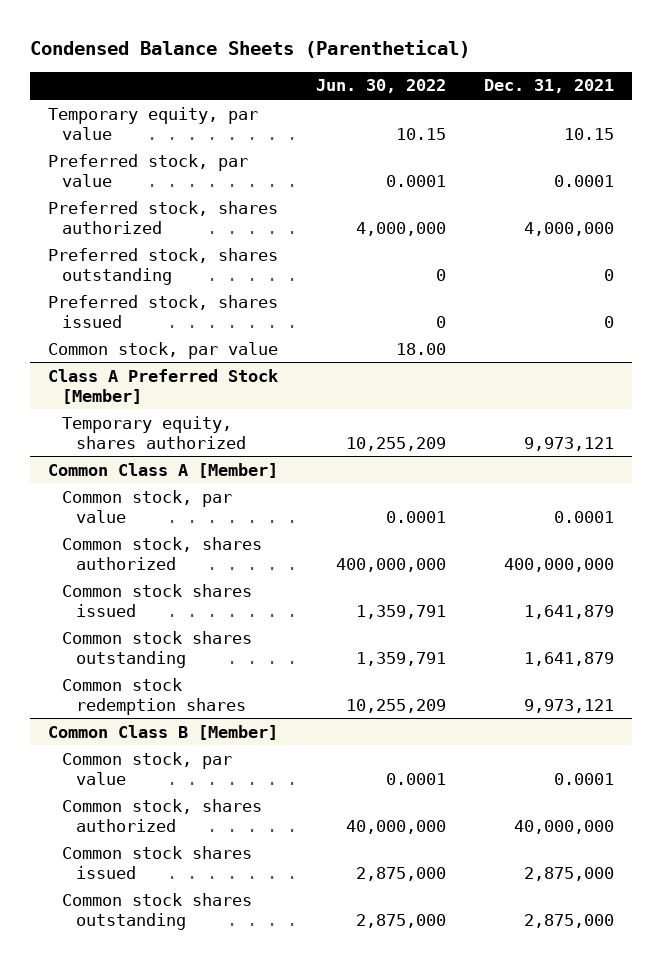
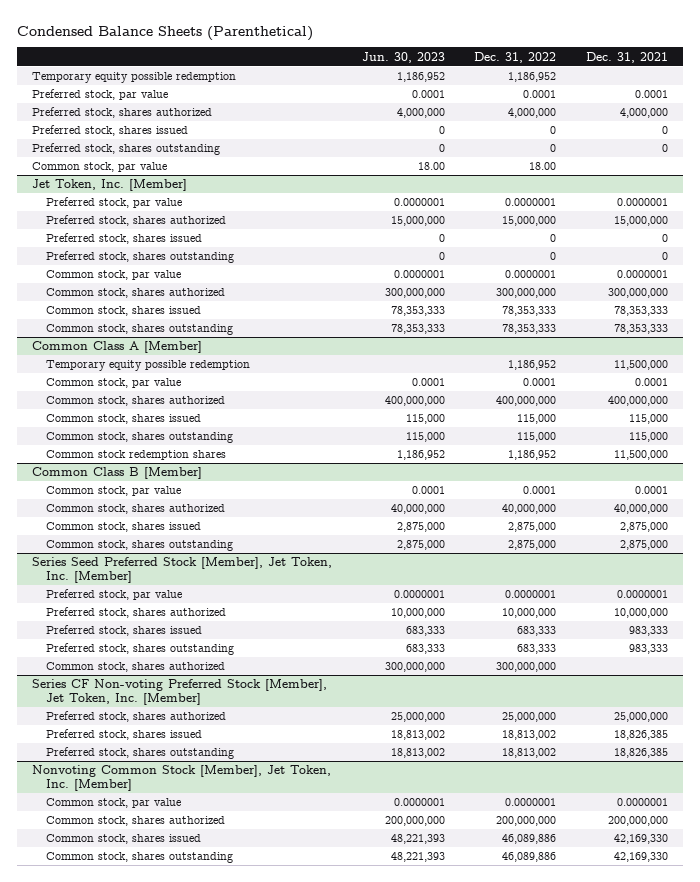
[316,79,447,94] Jun. 30, 2022 -> none
none -> [361,51,445,63] Jun. 30, 2023
none -> [474,51,557,63] Dec. 31, 2022
[48,106,259,140] Temporary equity, par value -> none
none -> [32,72,237,84] Temporary equity possible redemption
[48,247,279,285] Preferred stock, shares outstanding -> [32,143,221,156] Preferred stock, shares outstanding
[48,368,279,404] Class A Preferred Stock [Member] -> none
[62,415,246,449] Temporary equity, shares authorized -> none
none -> [32,179,188,192] Jet Token, Inc. [Member]
none -> [45,197,182,209] Preferred stock, par value
none -> [45,215,226,227] Preferred stock, shares authorized
none -> [45,233,202,245] Preferred stock, shares issued
none -> [45,251,234,264] Preferred stock, shares outstanding
none -> [45,270,181,281] Common stock, par value
none -> [45,288,225,299] Common stock, shares authorized
none -> [45,306,201,317] Common stock, shares issued
none -> [45,324,233,336] Common stock, shares outstanding
none -> [45,360,250,372] Temporary equity possible redemption
[62,583,253,617] Common stock shares issued -> [45,414,201,425] Common stock, shares issued
[523,604,614,619] 1,641,879 -> [628,414,668,425] 115,000
[62,630,253,668] Common stock shares outstanding -> [45,432,233,444] Common stock, shares outstanding
[523,651,614,666] 1,641,879 -> [628,432,668,443] 115,000
[523,698,614,713] 9,973,121 -> [613,450,668,461] 11,500,000
[62,845,253,879] Common stock shares issued -> [45,522,201,533] Common stock, shares issued
[62,892,253,930] Common stock shares outstanding -> [45,540,233,552] Common stock, shares outstanding
none -> [32,557,333,584] Series Seed Preferred Stock [Member], Jet Token, Inc. [Member]
none -> [45,589,182,601] Preferred stock, par value
none -> [45,607,226,619] Preferred stock, shares authorized
none -> [45,625,202,637] Preferred stock, shares issued
none -> [45,643,234,656] Preferred stock, shares outstanding
none -> [45,662,225,673] Common stock, shares authorized
none -> [32,679,328,706] Series CF Non-voting Preferred Stock [Member], Jet Token, Inc. [Member]
none -> [45,711,226,723] Preferred stock, shares authorized
none -> [45,729,202,741] Preferred stock, shares issued
none -> [45,747,234,760] Preferred stock, shares outstanding
none -> [32,765,332,792] Nonvoting Common Stock [Member], Jet Token, Inc. [Member]
none -> [45,798,181,809] Common stock, par value
none -> [45,816,225,827] Common stock, shares authorized
none -> [45,834,201,845] Common stock, shares issued
none -> [45,852,233,864] Common stock, shares outstanding

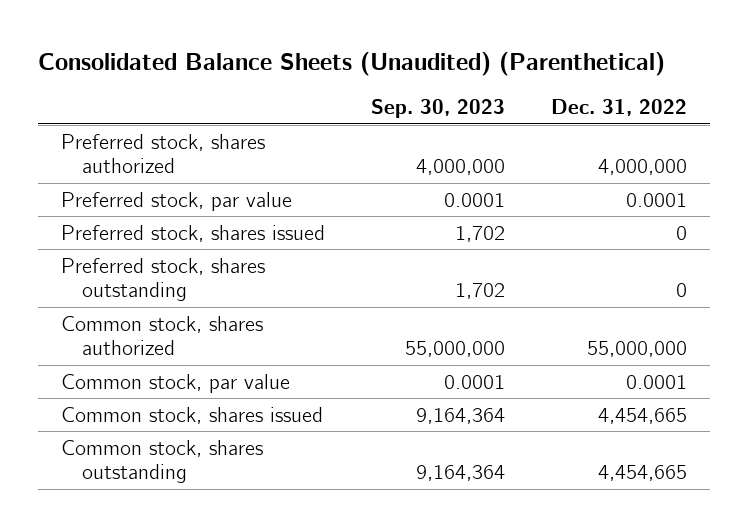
[17,25,314,41] Condensed Balance Sheets (Parenthetical) -> [38,51,666,76] Consolidated Balance Sheets (Unaudited) (Parenthetical)
[361,51,445,63] Jun. 30, 2023 -> none
[585,51,668,63] Dec. 31, 2021 -> none
none -> [370,99,505,119] Sep. 30, 2023
[32,72,237,84] Temporary equity possible redemption -> none
[32,125,189,137] Preferred stock, shares issued -> none
[32,143,221,156] Preferred stock, shares outstanding -> none
[32,162,168,173] Common stock, par value -> none
[32,179,188,192] Jet Token, Inc. [Member] -> none
[45,197,182,209] Preferred stock, par value -> none
[45,215,226,227] Preferred stock, shares authorized -> none
[32,89,169,101] Preferred stock, par value -> [61,191,293,211] Preferred stock, par value
[45,270,181,281] Common stock, par value -> none
[45,306,201,317] Common stock, shares issued -> none
[45,324,233,336] Common stock, shares outstanding -> none
[32,341,203,354] Common Class A [Member] -> none
[45,360,250,372] Temporary equity possible redemption -> none
[45,378,181,389] Common stock, par value -> none
[45,396,225,407] Common stock, shares authorized -> none
[45,414,201,425] Common stock, shares issued -> none
[45,432,233,444] Common stock, shares outstanding -> none
[45,450,226,461] Common stock redemption shares -> none
[32,467,203,480] Common Class B [Member] -> none
[496,288,557,299] 300,000,000 -> [586,341,687,358] 55,000,000
[45,504,225,515] Common stock, shares authorized -> none
[32,557,333,584] Series Seed Preferred Stock [Member], Jet Token, Inc. [Member] -> none
[45,589,182,601] Preferred stock, par value -> none
[45,607,226,619] Preferred stock, shares authorized -> none
[45,625,202,637] Preferred stock, shares issued -> none
[45,643,234,656] Preferred stock, shares outstanding -> none
[45,662,225,673] Common stock, shares authorized -> none
[32,679,328,706] Series CF Non-voting Preferred Stock [Member], Jet Token, Inc. [Member] -> none
[45,711,226,723] Preferred stock, shares authorized -> none
[45,729,202,741] Preferred stock, shares issued -> none
[45,747,234,760] Preferred stock, shares outstanding -> none
[32,765,332,792] Nonvoting Common Stock [Member], Jet Token, Inc. [Member] -> none
[45,798,181,809] Common stock, par value -> none
[45,816,225,827] Common stock, shares authorized -> none
[45,834,201,845] Common stock, shares issued -> none
[45,852,233,864] Common stock, shares outstanding -> none
[508,522,557,533] 2,875,000 -> [597,407,687,424] 4,454,665
[508,540,557,551] 2,875,000 -> [597,465,687,482] 4,454,665

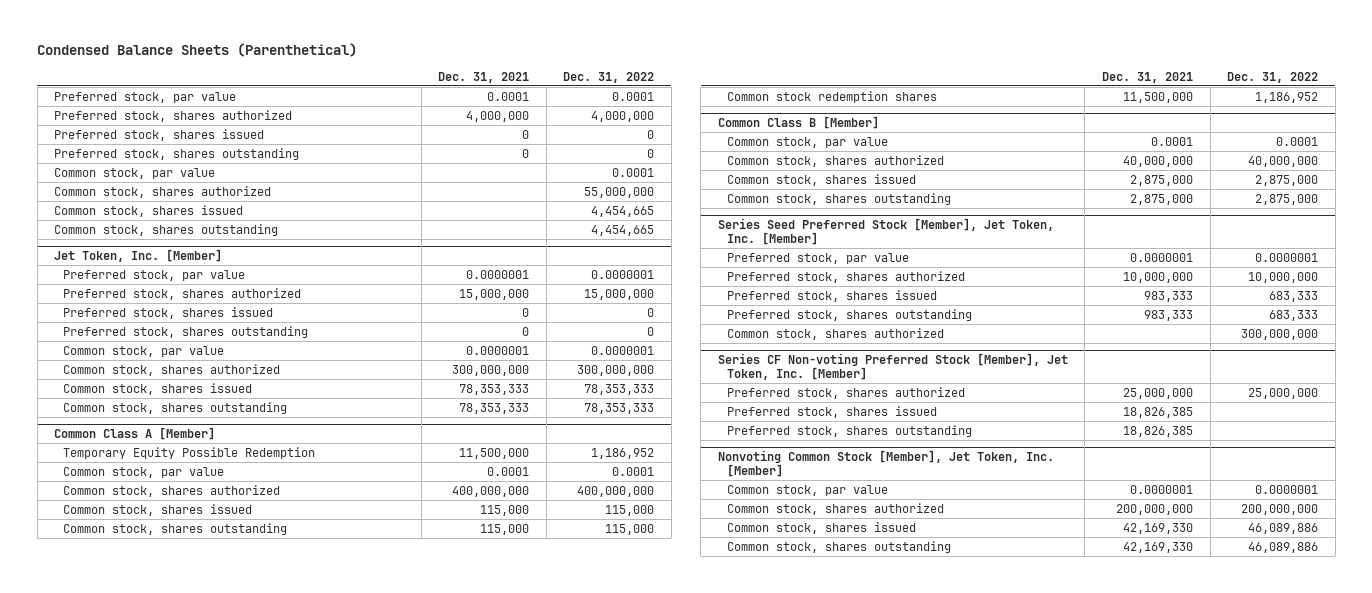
[38,51,666,76] Consolidated Balance Sheets (Unaudited) (Parenthetical) -> [37,43,358,58] Condensed Balance Sheets (Parenthetical)
[370,99,505,119] Sep. 30, 2023 -> none
none -> [438,71,530,83] Dec. 31, 2021
[61,133,266,174] Preferred stock, shares authorized -> [54,109,293,122] Preferred stock, shares authorized
[61,315,264,356] Common stock, shares authorized -> [54,185,272,198] Common stock, shares authorized
none -> [54,248,223,262] Jet Token, Inc. [Member]
none -> [63,269,246,281] Preferred stock, par value
none -> [63,287,302,300] Preferred stock, shares authorized
none -> [63,306,274,319] Preferred stock, shares issued
none -> [63,325,309,338] Preferred stock, shares outstanding
none -> [63,345,225,357] Common stock, par value
none -> [63,363,281,376] Common stock, shares authorized
none -> [63,382,253,395] Common stock, shares issued
none -> [63,401,288,414] Common stock, shares outstanding
none -> [54,426,216,440] Common Class A [Member]
none -> [63,446,316,459] Temporary Equity Possible Redemption
none -> [63,466,225,478] Common stock, par value
none -> [63,484,281,497] Common stock, shares authorized
none -> [63,503,253,516] Common stock, shares issued
none -> [63,522,288,535] Common stock, shares outstanding
none -> [727,90,938,103] Common stock redemption shares
none -> [717,115,879,129] Common Class B [Member]
none -> [727,136,889,148] Common stock, par value
none -> [727,154,945,167] Common stock, shares authorized
none -> [727,173,917,186] Common stock, shares issued
none -> [727,192,952,205] Common stock, shares outstanding
none -> [717,217,1054,246] Series Seed Preferred Stock [Member], Jet Token, Inc. [Member]
none -> [727,252,910,264] Preferred stock, par value
none -> [727,270,966,283] Preferred stock, shares authorized
none -> [727,289,938,302] Preferred stock, shares issued
none -> [727,308,973,321] Preferred stock, shares outstanding
none -> [727,327,945,340] Common stock, shares authorized
none -> [717,352,1068,381] Series CF Non-voting Preferred Stock [Member], Jet Token, Inc. [Member]
none -> [727,386,966,399] Preferred stock, shares authorized
none -> [727,405,938,418] Preferred stock, shares issued
none -> [727,424,973,437] Preferred stock, shares outstanding
none -> [717,449,1054,478] Nonvoting Common Stock [Member], Jet Token, Inc. [Member]
none -> [727,484,889,496] Common stock, par value
none -> [727,502,945,515] Common stock, shares authorized
none -> [727,521,917,534] Common stock, shares issued
none -> [727,540,952,553] Common stock, shares outstanding

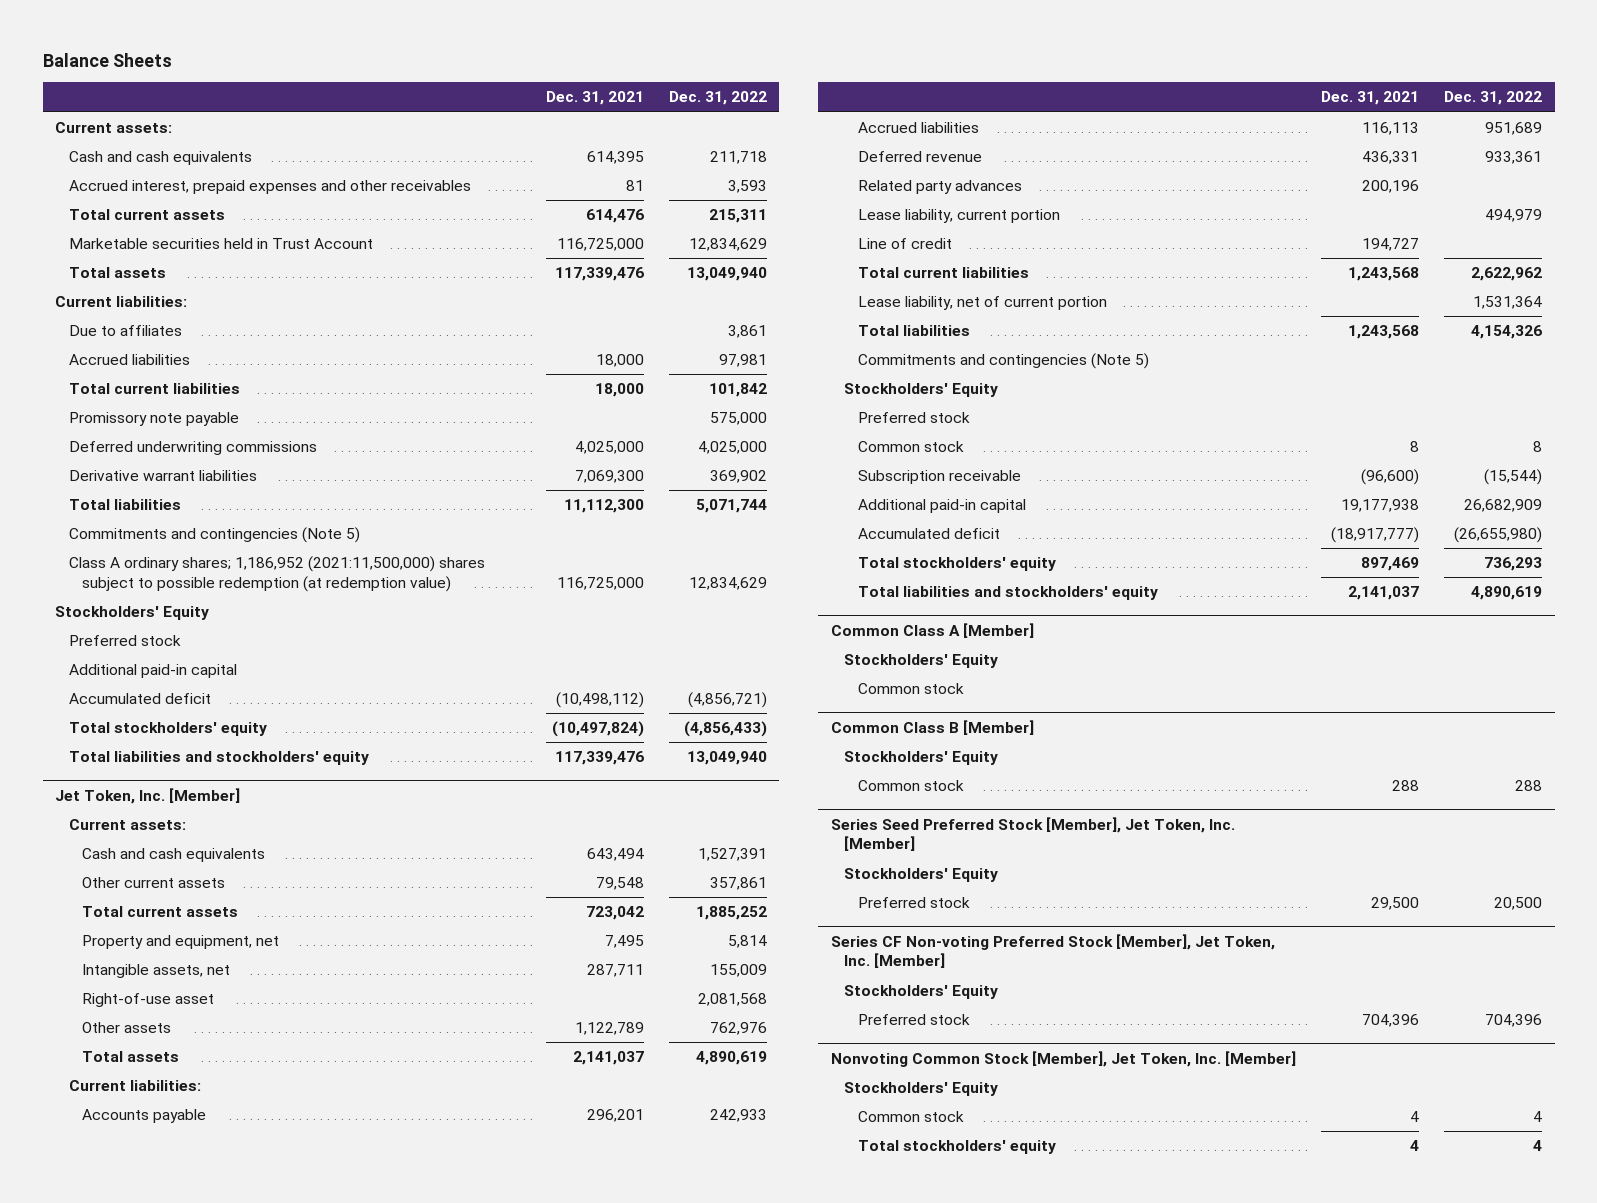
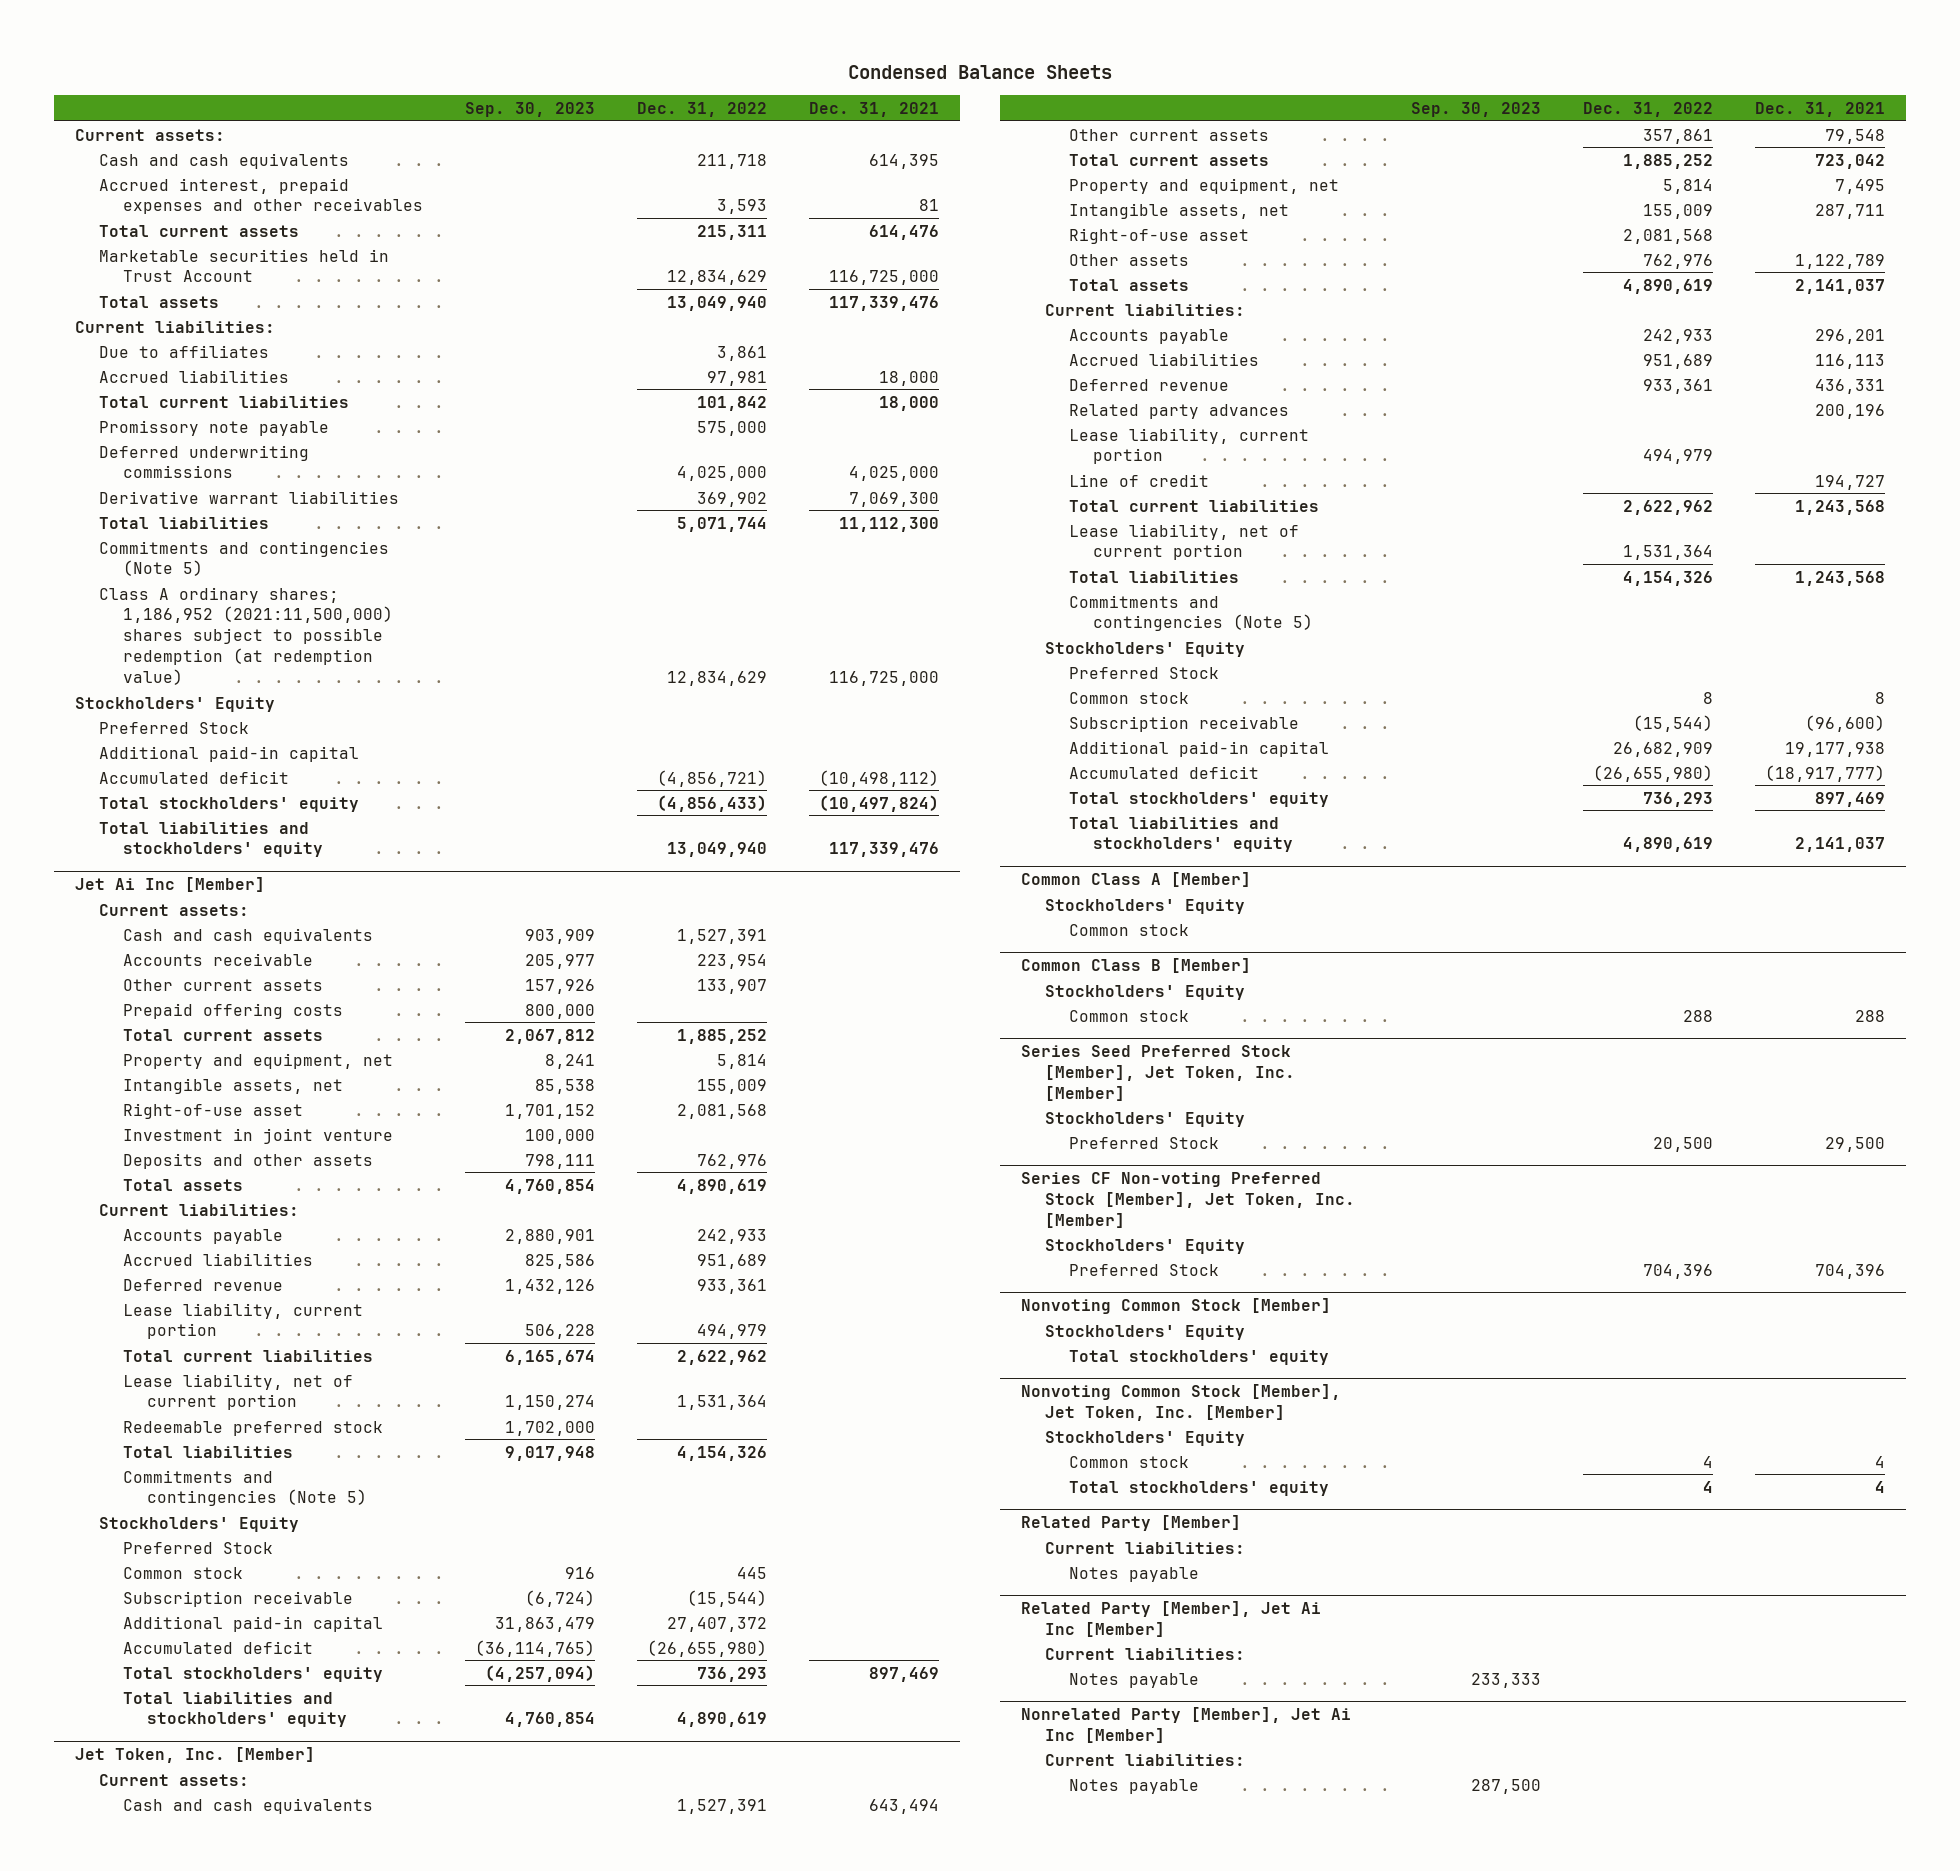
[42,52,172,67] Balance Sheets -> [848,65,1113,80] Condensed Balance Sheets
none -> [464,101,595,117] Sep. 30, 2023
[68,635,181,647] Preferred stock -> [98,721,249,734] Preferred Stock
none -> [75,876,266,892] Jet Ai Inc [Member]
none -> [98,903,249,916] Current assets:
none -> [122,927,373,944] Cash and cash equivalents
none -> [122,952,313,966] Accounts receivable
none -> [122,978,323,991] Other current assets
none -> [122,1002,343,1019] Prepaid offering costs
none -> [122,1028,323,1041] Total current assets
none -> [122,1052,393,1069] Property and equipment, net
none -> [122,1077,343,1094] Intangible assets, net
none -> [122,1102,303,1119] Right-of-use asset
none -> [122,1127,393,1144] Investment in joint venture
none -> [122,1152,373,1169] Deposits and other assets
none -> [122,1178,243,1191] Total assets
none -> [98,1203,299,1216] Current liabilities:
none -> [122,1228,283,1244] Accounts payable
none -> [122,1252,313,1266] Accrued liabilities
none -> [122,1278,283,1291] Deferred revenue
none -> [122,1302,363,1340] Lease liability, current portion
none -> [122,1349,373,1362] Total current liabilities
none -> [122,1373,353,1411] Lease liability, net of current portion
none -> [122,1420,383,1436] Redeemable preferred stock
none -> [122,1445,293,1458] Total liabilities
none -> [122,1469,367,1507] Commitments and contingencies (Note 5)
none -> [98,1516,299,1532] Stockholders' Equity
none -> [122,1541,273,1554] Preferred Stock
none -> [122,1566,243,1579] Common stock
none -> [122,1590,353,1607] Subscription receivable
none -> [122,1615,383,1632] Additional paid-in capital
none -> [122,1640,313,1654] Accumulated deficit
none -> [122,1666,383,1682] Total stockholders' equity
none -> [122,1691,347,1728] Total liabilities and stockholders' equity
[857,412,970,424] Preferred stock -> [1068,666,1219,679] Preferred Stock
[857,897,970,909] Preferred stock -> [1068,1136,1219,1149] Preferred Stock
[857,1014,970,1026] Preferred stock -> [1068,1263,1219,1276] Preferred Stock
none -> [1021,1297,1332,1314] Nonvoting Common Stock [Member]
none -> [1045,1324,1246,1340] Stockholders' Equity
none -> [1068,1349,1329,1365] Total stockholders' equity
none -> [1021,1514,1242,1531] Related Party [Member]
none -> [1045,1541,1246,1554] Current liabilities:
none -> [1068,1566,1199,1582] Notes payable
none -> [1021,1600,1322,1637] Related Party [Member], Jet Ai Inc [Member]
none -> [1045,1647,1246,1660] Current liabilities:
none -> [1068,1672,1199,1688] Notes payable
none -> [1021,1706,1352,1743] Nonrelated Party [Member], Jet Ai Inc [Member]
none -> [1045,1753,1246,1766] Current liabilities:
none -> [1068,1778,1199,1794] Notes payable

